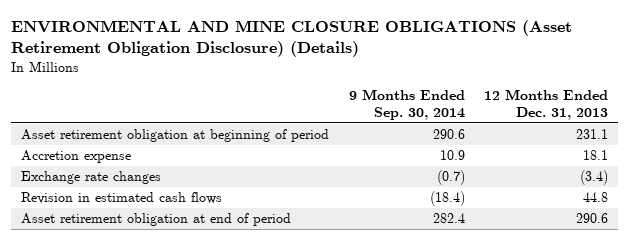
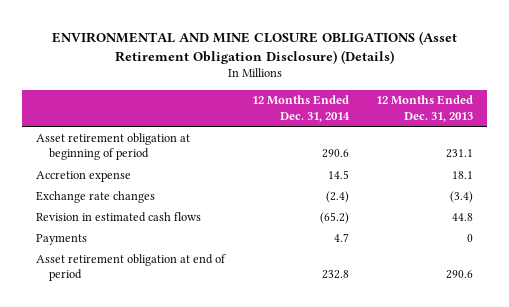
[348,89,465,121] 9 Months Ended Sep. 30, 2014 -> none
none -> [252,95,351,122] 12 Months Ended Dec. 31, 2014
none -> [36,233,88,245] Payments

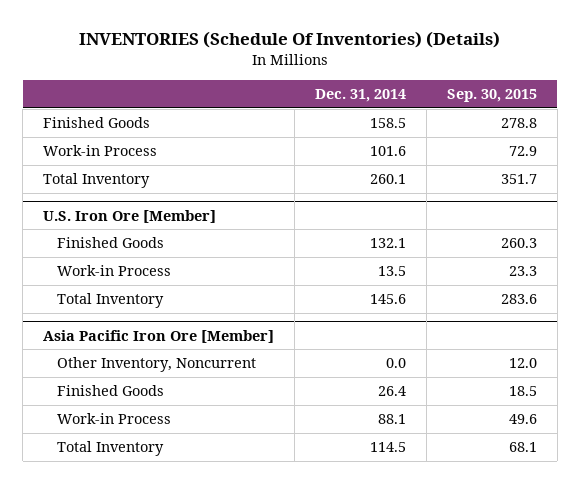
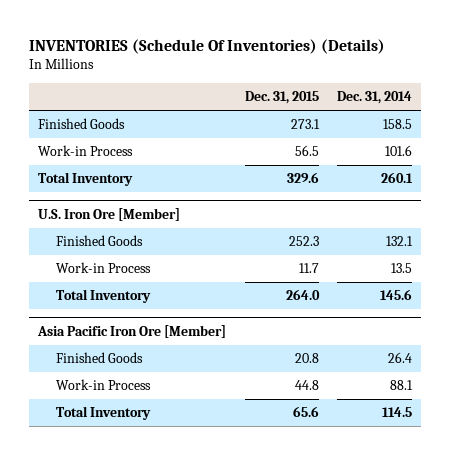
[446,89,537,103] Sep. 30, 2015 -> none
none -> [244,91,319,105] Dec. 31, 2015
[57,357,257,373] Other Inventory, Noncurrent -> none

